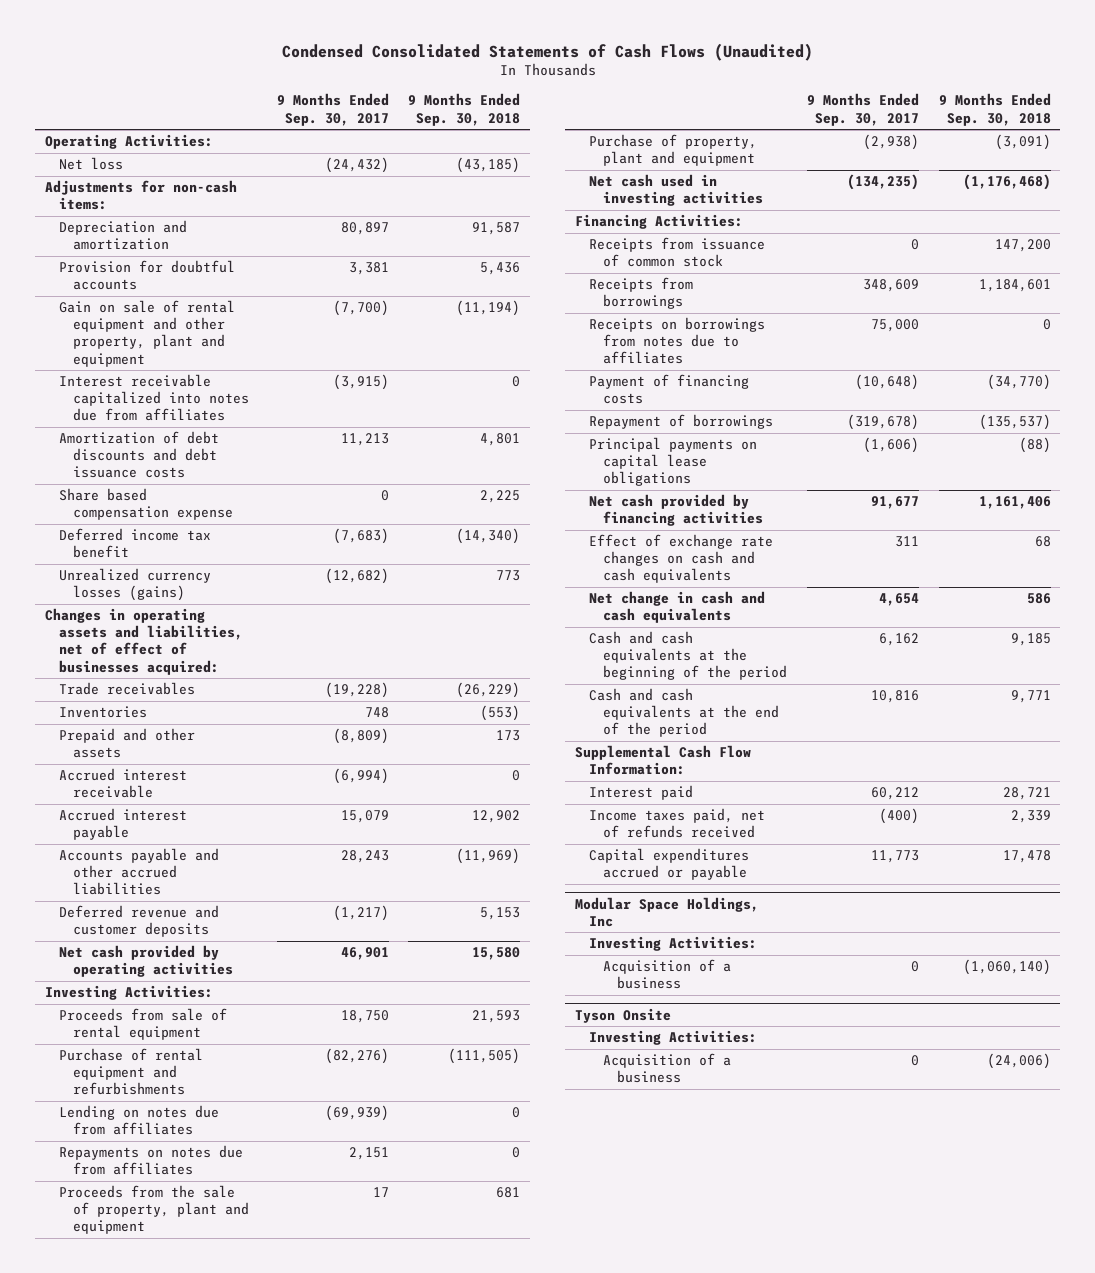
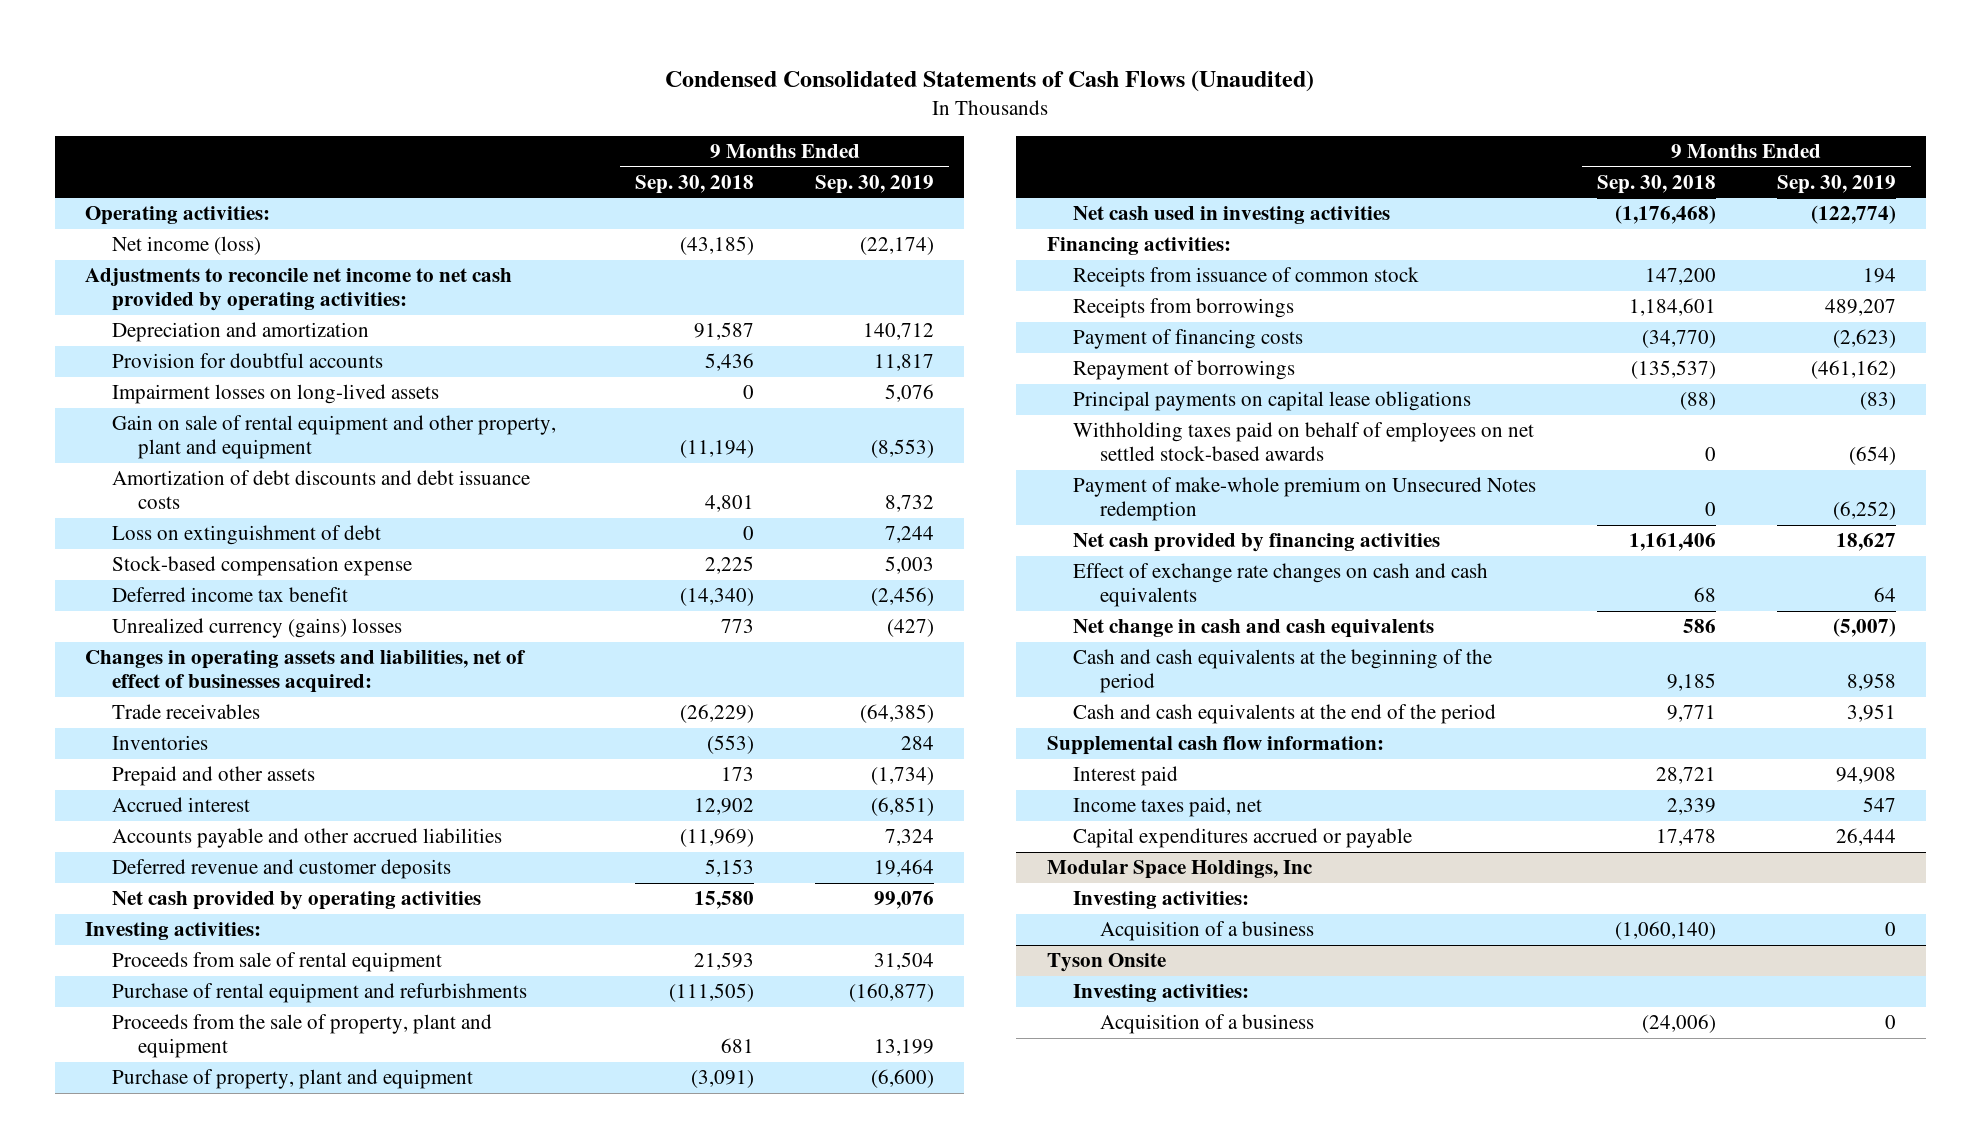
[276,93,389,126] 9 Months Ended Sep. 30, 2017 -> none
none -> [814,174,934,194] Sep. 30, 2019
[44,134,213,150] Operating Activities: -> [84,206,270,226] Operating activities:
[58,157,123,171] Net loss -> [111,236,261,256] Net income (loss)
[44,180,237,211] Adjustments for non-cash items: -> [84,268,512,312] Adjustments to reconcile net income to net cash provided by operating activities:
none -> [111,384,439,405] Impairment losses on long-lived assets
[58,374,250,422] Interest receivable capitalized into notes due from affiliates -> none
none -> [111,525,381,546] Loss on extinguishment of debt
[58,488,234,521] Share based compensation expense -> [111,556,412,577] Stock-based compensation expense
[58,568,211,602] Unrealized currency losses (gains) -> [111,618,402,639] Unrealized currency (gains) losses
[58,768,187,799] Accrued interest receivable -> none
[58,808,187,841] Accrued interest payable -> [111,797,250,813] Accrued interest
[44,985,213,1001] Investing Activities: -> [84,922,261,941] Investing activities:
[58,1105,219,1136] Lending on notes due from affiliates -> none
[58,1145,243,1176] Repayments on notes due from affiliates -> none
[574,214,743,230] Financing Activities: -> [1046,237,1231,256] Financing activities:
[589,317,766,365] Receipts on borrowings from notes due to affiliates -> none
none -> [1073,422,1535,462] Withholding taxes paid on behalf of employees on net settled stock-based awards
none -> [1073,477,1537,522] Payment of make-whole premium on Unsecured Notes redemption
[574,745,751,776] Supplemental Cash Flow Information: -> [1046,736,1384,756] Supplemental cash flow information:
[589,808,766,839] Income taxes paid, net of refunds received -> [1073,797,1263,818] Income taxes paid, net
[589,936,758,952] Investing Activities: -> [1073,891,1250,910] Investing activities:
[589,1030,758,1046] Investing Activities: -> [1073,984,1250,1003] Investing activities:

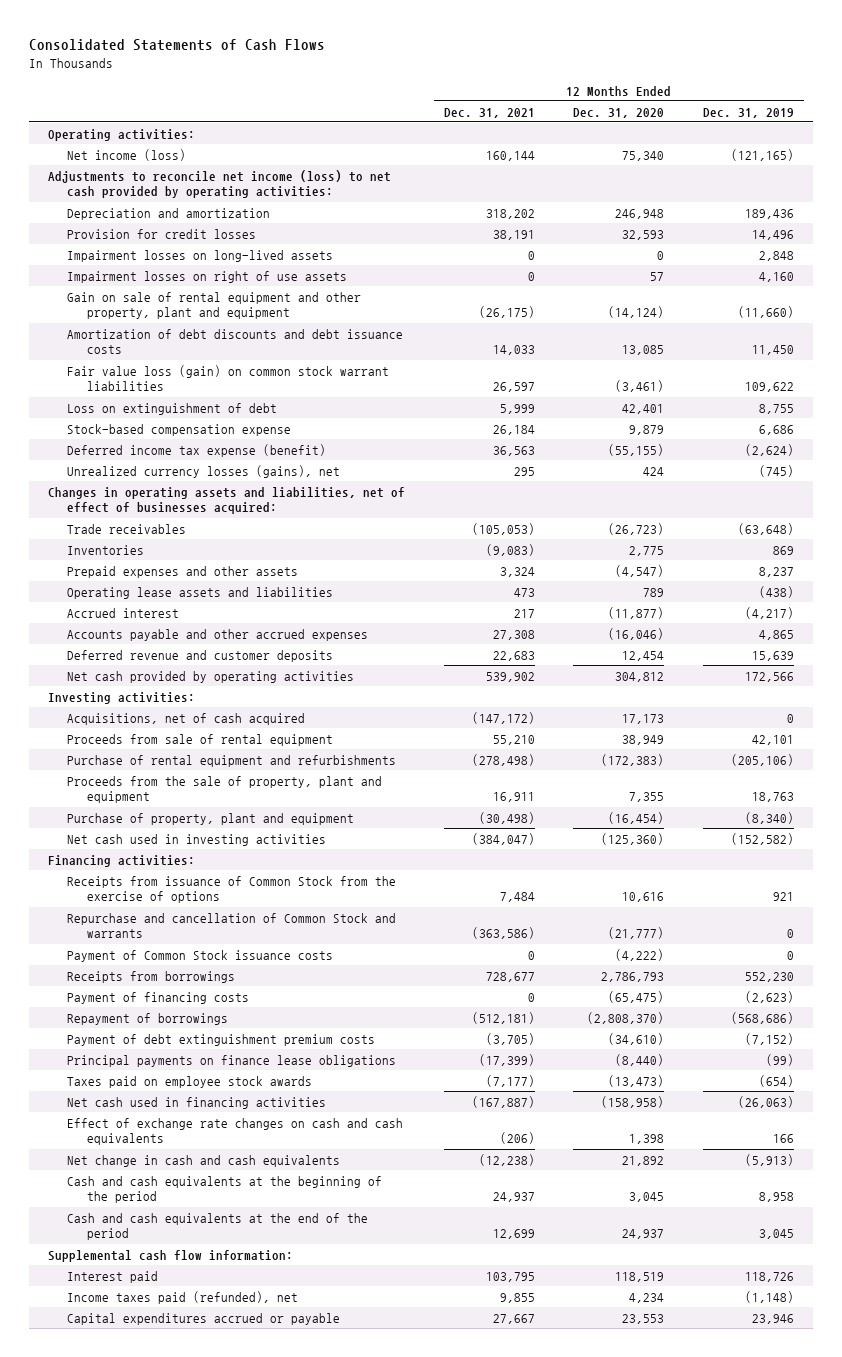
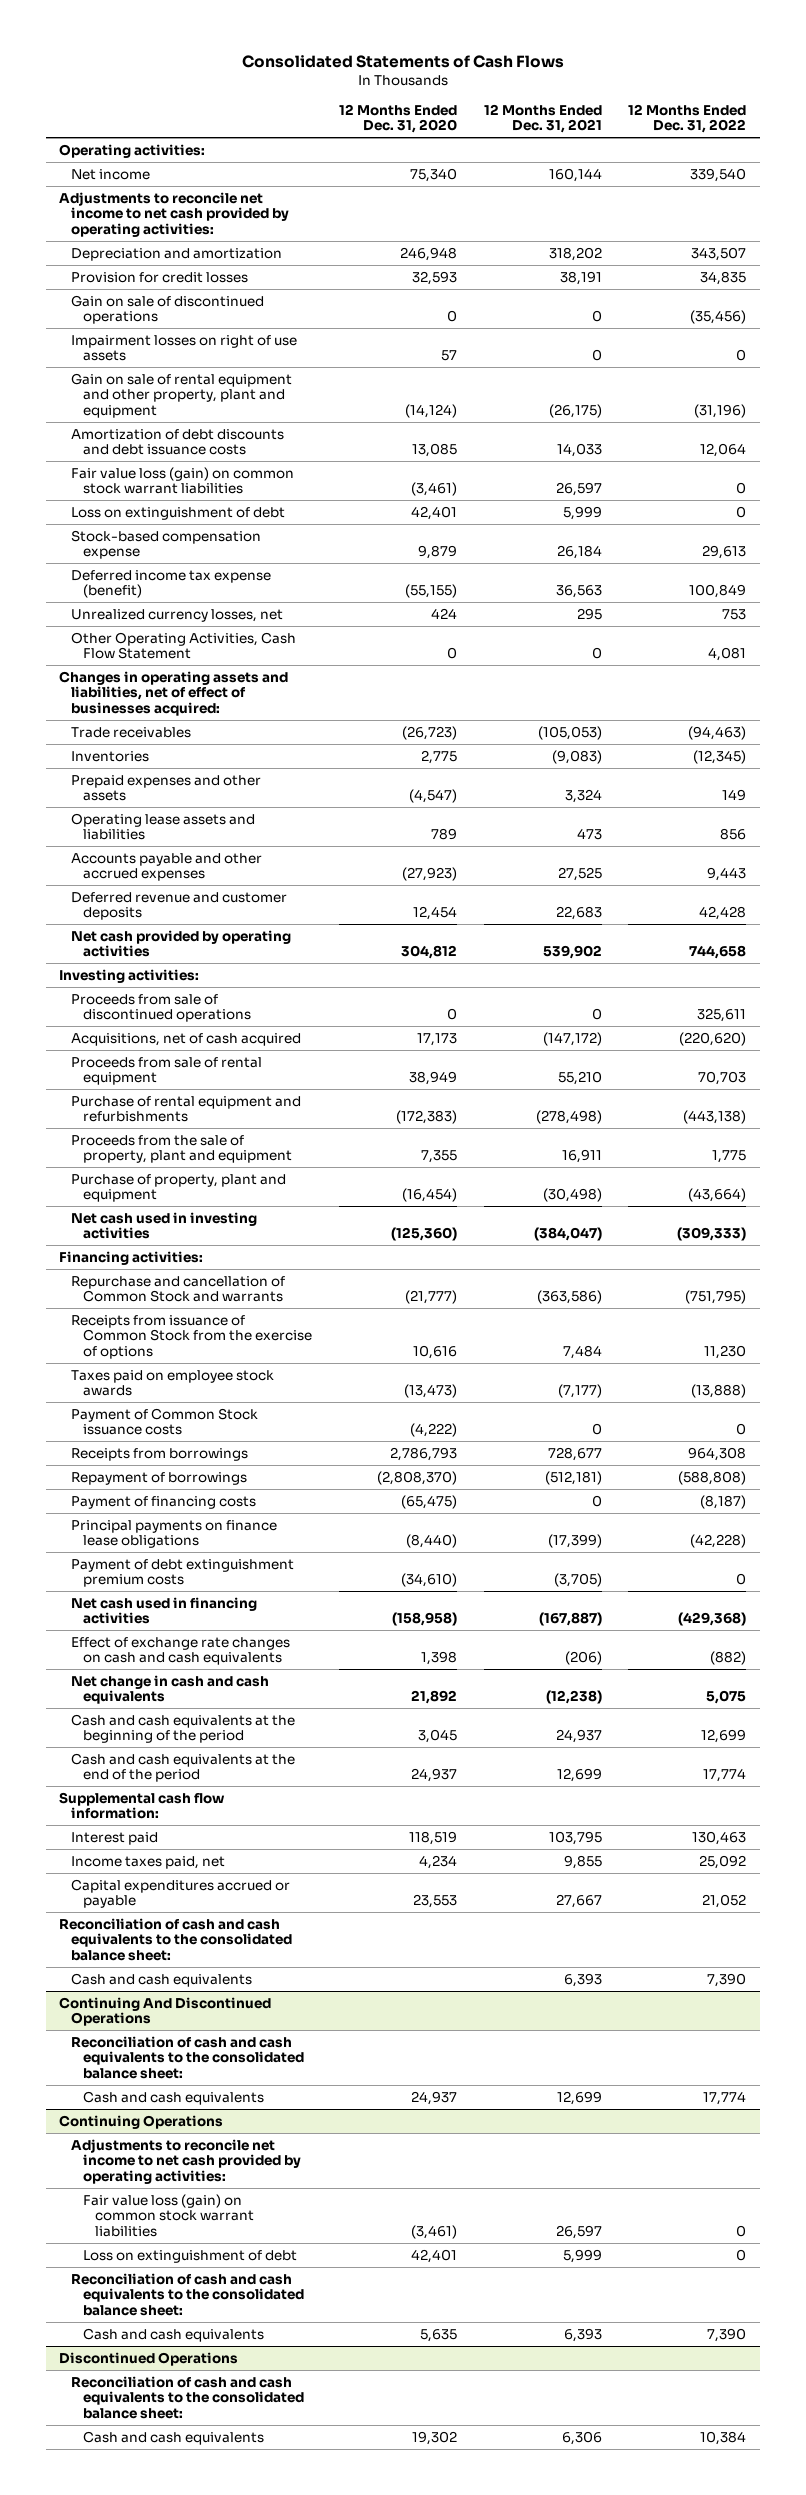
[702,107,794,118] Dec. 31, 2019 -> none
none -> [628,103,747,134] 12 Months Ended Dec. 31, 2022
[67,148,187,161] Net income (loss) -> [70,168,150,180] Net income
[48,169,392,199] Adjustments to reconcile net income (loss) to net cash provided by operating activities: -> [59,191,289,237] Adjustments to reconcile net income to net cash provided by operating activities:
[67,249,334,262] Impairment losses on long-lived assets -> none
none -> [70,294,264,325] Gain on sale of discontinued operations
[67,464,341,478] Unrealized currency losses (gains), net -> [70,608,283,622] Unrealized currency losses, net
none -> [70,631,296,660] Other Operating Activities, Cash Flow Statement
[67,607,180,618] Accrued interest -> none
[492,629,535,640] 27,308 -> [557,867,602,882] 27,525
[608,627,665,640] (16,046) -> [401,867,457,882] (27,923)
none -> [70,993,251,1023] Proceeds from sale of discontinued operations
[67,875,397,904] Receipts from issuance of Common Stock from the exercise of options -> [70,1314,312,1359] Receipts from issuance of Common Stock from the exercise of options
[67,1075,313,1088] Taxes paid on employee stock awards -> [70,1369,274,1397] Taxes paid on employee stock awards
[67,991,250,1004] Payment of financing costs -> [70,1495,256,1509] Payment of financing costs
[67,1033,376,1046] Payment of debt extinguishment premium costs -> [70,1558,294,1588] Payment of debt extinguishment premium costs
[67,1290,299,1304] Income taxes paid (refunded), net -> [70,1855,225,1869] Income taxes paid, net
none -> [59,1917,292,1961] Reconciliation of cash and cash equivalents to the consolidated balance sheet:
none -> [70,1972,252,1987] Cash and cash equivalents
none -> [59,1996,272,2027] Continuing And Discontinued Operations
none -> [70,2035,304,2079] Reconciliation of cash and cash equivalents to the consolidated balance sheet:
none -> [82,2090,264,2105] Cash and cash equivalents
none -> [59,2114,224,2129] Continuing Operations
none -> [70,2138,301,2184] Adjustments to reconcile net income to net cash provided by operating activities:
none -> [82,2193,254,2237] Fair value loss (gain) on common stock warrant liabilities
none -> [82,2249,297,2263] Loss on extinguishment of debt
none -> [70,2272,304,2316] Reconciliation of cash and cash equivalents to the consolidated balance sheet:
none -> [82,2327,264,2342] Cash and cash equivalents
none -> [59,2351,239,2366] Discontinued Operations
none -> [70,2375,304,2419] Reconciliation of cash and cash equivalents to the consolidated balance sheet:
none -> [82,2430,264,2445] Cash and cash equivalents

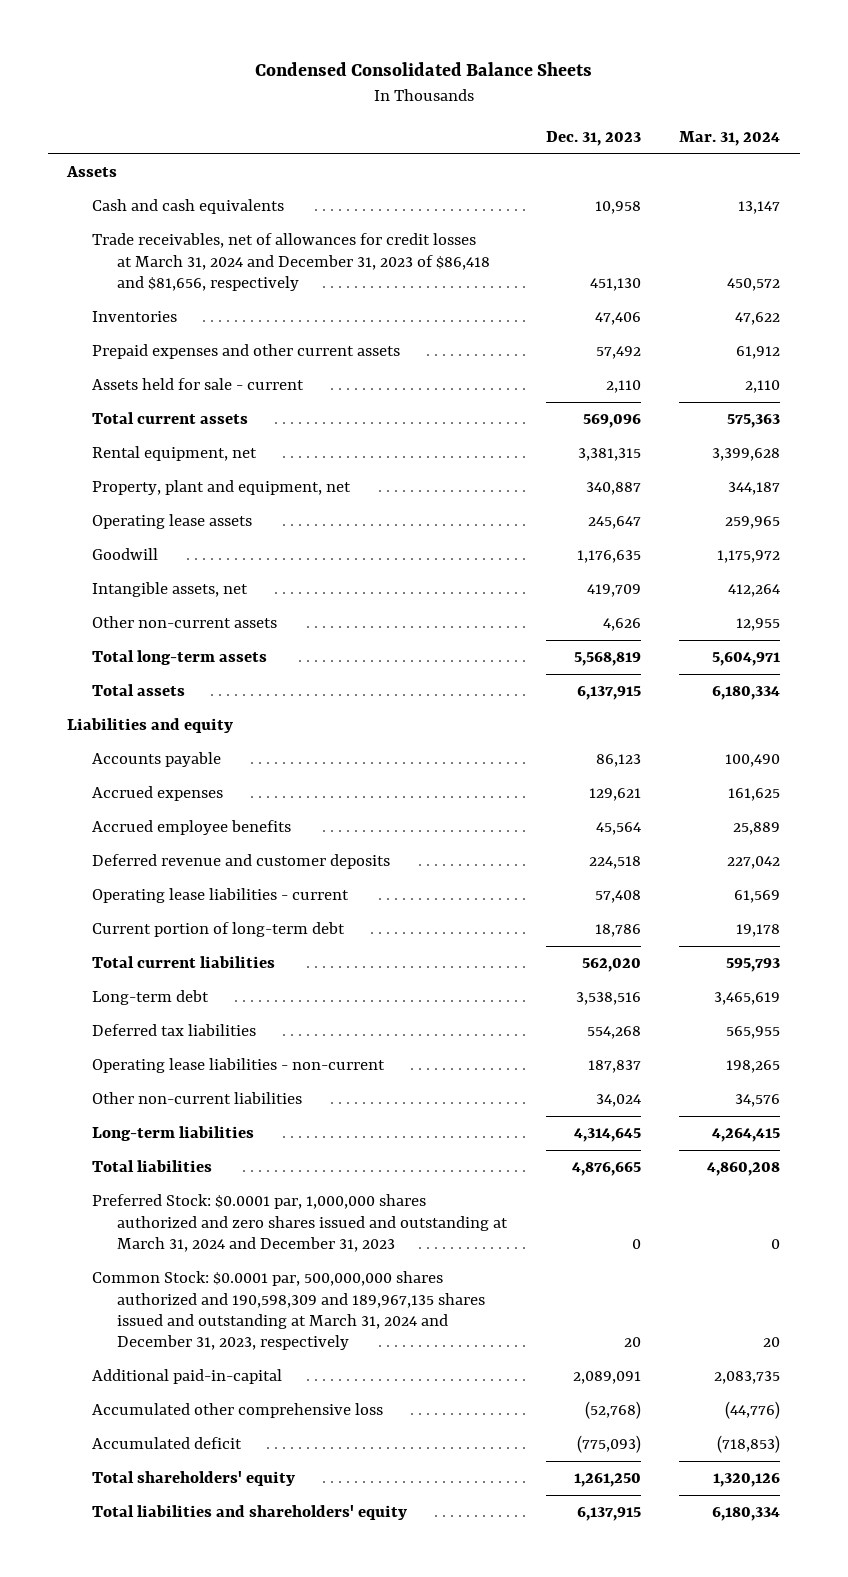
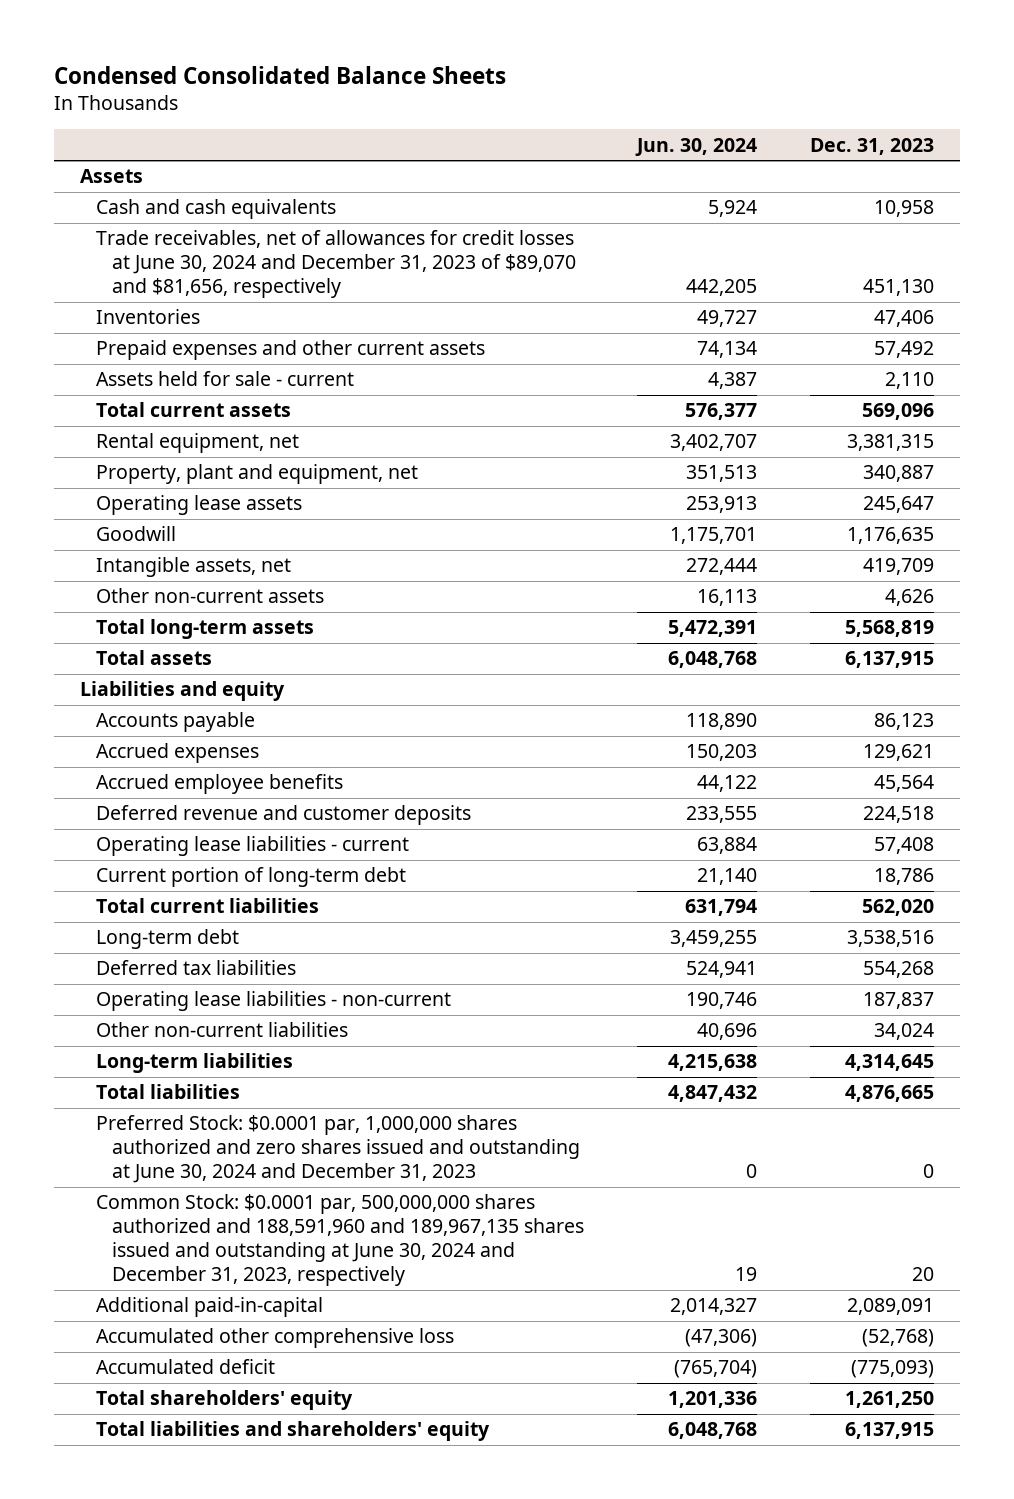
[679,130,781,146] Mar. 31, 2024 -> none
none -> [634,137,757,156] Jun. 30, 2024
[91,233,490,291] Trade receivables, net of allowances for credit losses at March 31, 2024 and December 31, 2023 of $86,418 and $81,656, respectively -> [96,230,577,299] Trade receivables, net of allowances for credit losses at June 30, 2024 and December 31, 2023 of $89,070 and $81,656, respectively
[91,1194,508,1252] Preferred Stock: $0.0001 par, 1,000,000 shares authorized and zero shares issued and outstanding at March 31, 2024 and December 31, 2023 -> [96,1115,581,1184] Preferred Stock: $0.0001 par, 1,000,000 shares authorized and zero shares issued and outstanding at June 30, 2024 and December 31, 2023
[91,1271,485,1351] Common Stock: $0.0001 par, 500,000,000 shares authorized and 190,598,309 and 189,967,135 shares issued and outstanding at March 31, 2024 and December 31, 2023, respectively -> [96,1194,585,1287] Common Stock: $0.0001 par, 500,000,000 shares authorized and 188,591,960 and 189,967,135 shares issued and outstanding at June 30, 2024 and December 31, 2023, respectively

